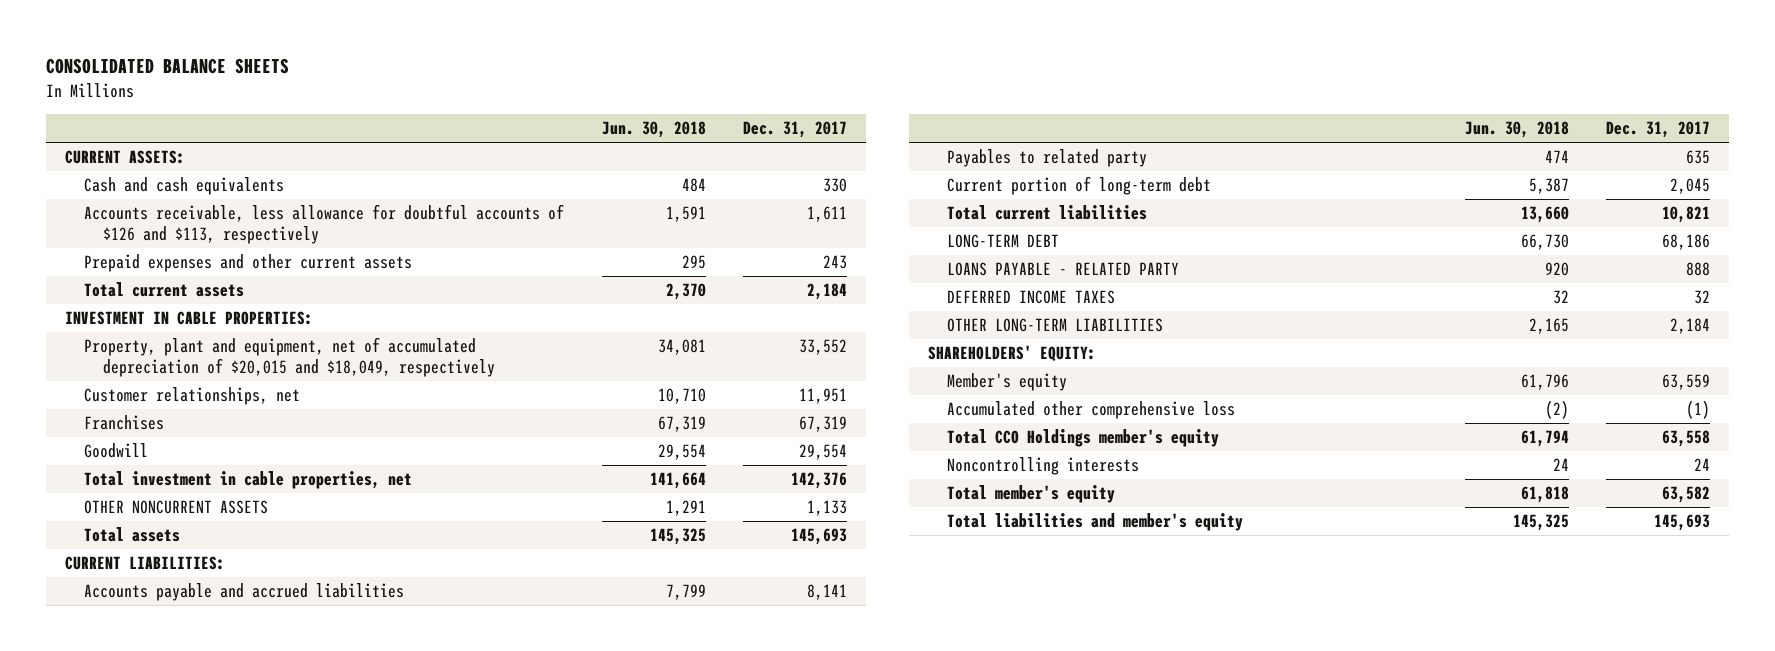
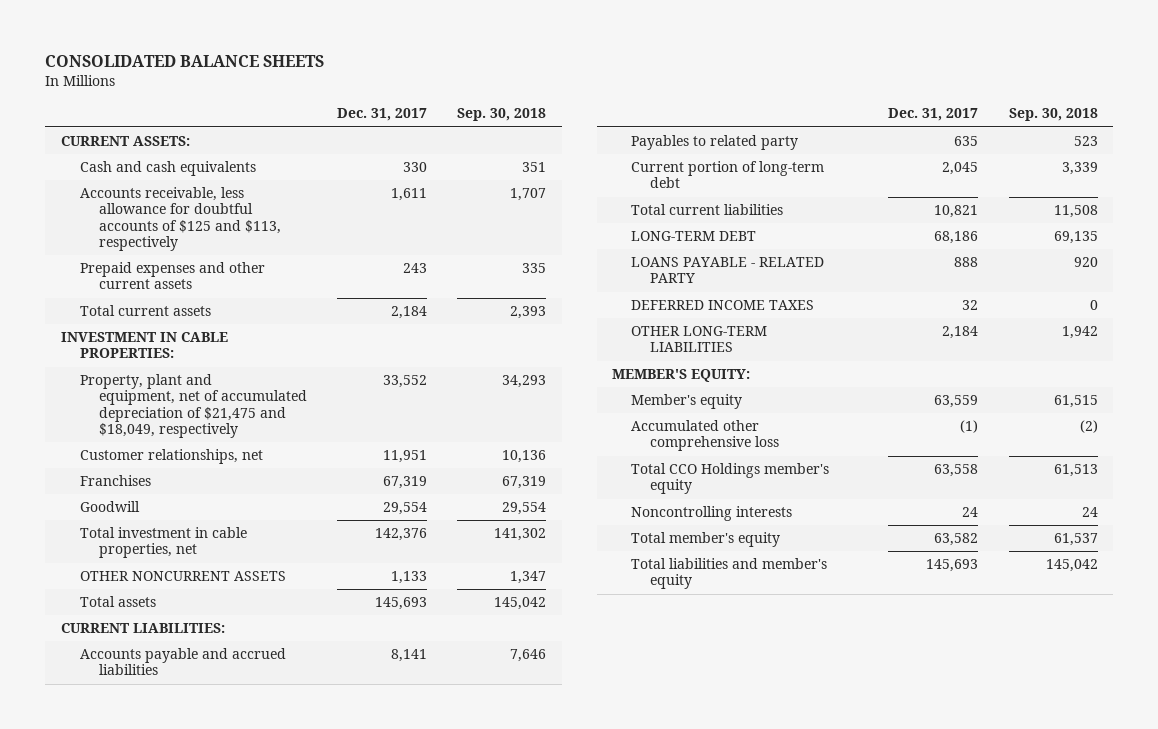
[601,121,706,139] Jun. 30, 2018 -> none
none -> [457,108,547,122] Sep. 30, 2018
[84,204,565,245] Accounts receivable, less allowance for doubtful accounts of $126 and $113, respectively -> [79,187,281,251] Accounts receivable, less allowance for doubtful accounts of $125 and $113, respectively
[84,337,496,378] Property, plant and equipment, net of accumulated depreciation of $20,015 and $18,049, respectively -> [79,374,307,438] Property, plant and equipment, net of accumulated depreciation of $21,475 and $18,049, respectively
[927,345,1096,363] SHAREHOLDERS' EQUITY: -> [611,369,750,383] MEMBER'S EQUITY:

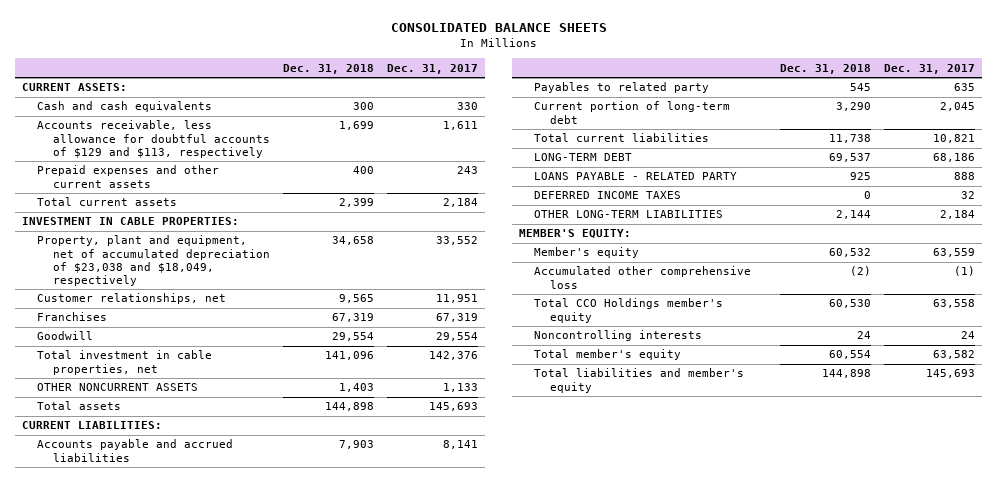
[457,108,547,122] Sep. 30, 2018 -> none
none -> [282,63,374,74] Dec. 31, 2018
[79,187,281,251] Accounts receivable, less allowance for doubtful accounts of $125 and $113, respectively -> [37,120,270,158] Accounts receivable, less allowance for doubtful accounts of $129 and $113, respectively
[79,374,307,438] Property, plant and equipment, net of accumulated depreciation of $21,475 and $18,049, respectively -> [37,235,270,286] Property, plant and equipment, net of accumulated depreciation of $23,038 and $18,049, respectively

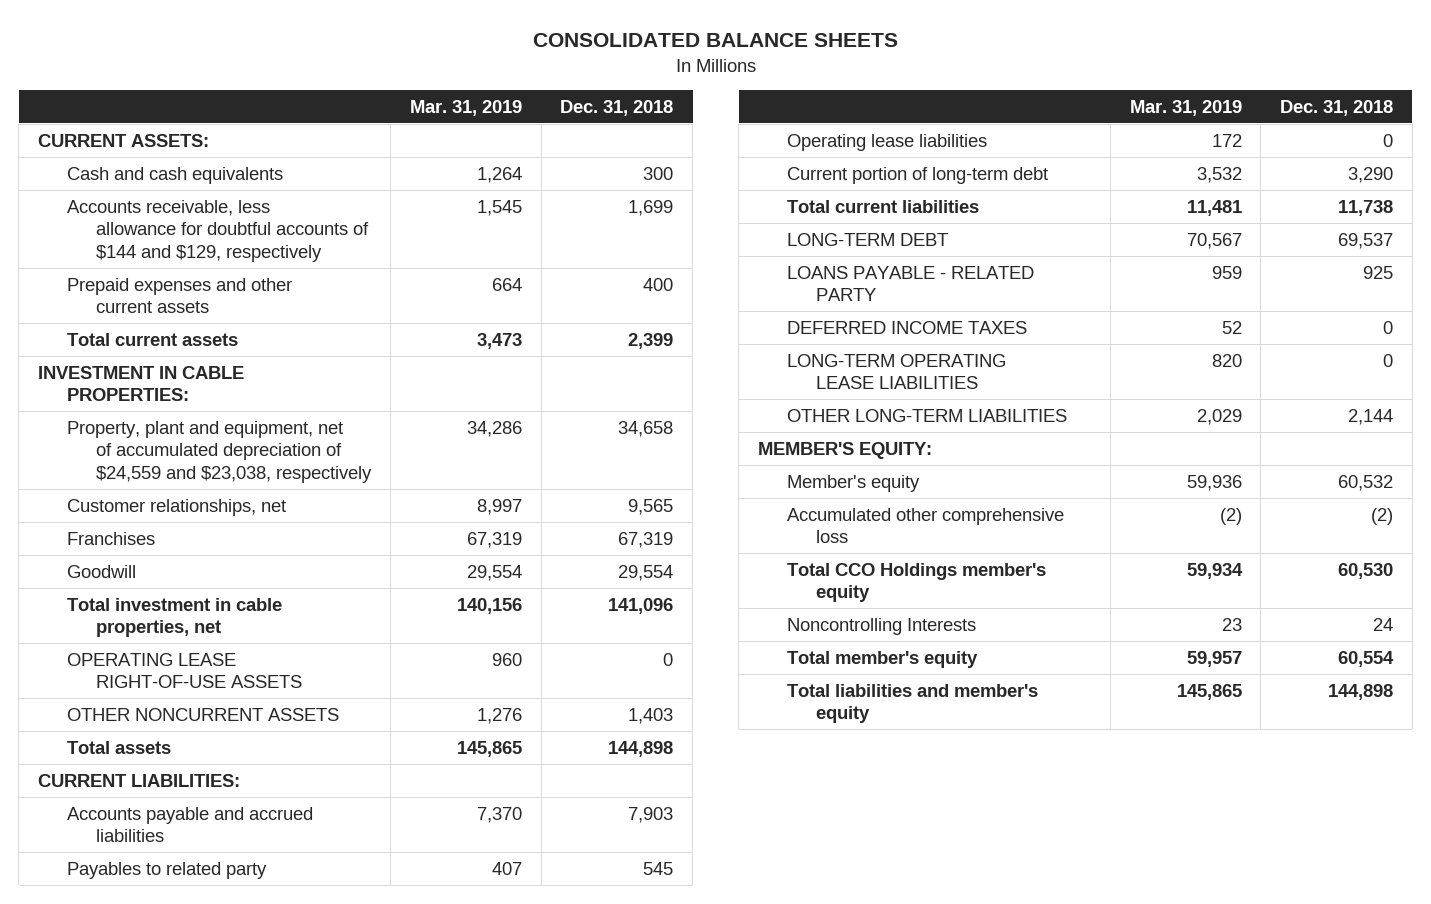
[387,63,479,74] Dec. 31, 2017 -> none
none -> [409,99,522,116] Mar. 31, 2019
[37,120,270,158] Accounts receivable, less allowance for doubtful accounts of $129 and $113, respectively -> [67,199,370,263] Accounts receivable, less allowance for doubtful accounts of $144 and $129, respectively
[37,235,270,286] Property, plant and equipment, net of accumulated depreciation of $23,038 and $18,049, respectively -> [67,420,373,484] Property, plant and equipment, net of accumulated depreciation of $24,559 and $23,038, respectively
none -> [67,652,303,689] OPERATING LEASE RIGHT-OF-USE ASSETS
none -> [786,133,987,151] Operating lease liabilities
none -> [786,353,1006,390] LONG-TERM OPERATING LEASE LIABILITIES
[534,330,703,342] Noncontrolling interests -> [786,617,976,635] Noncontrolling Interests

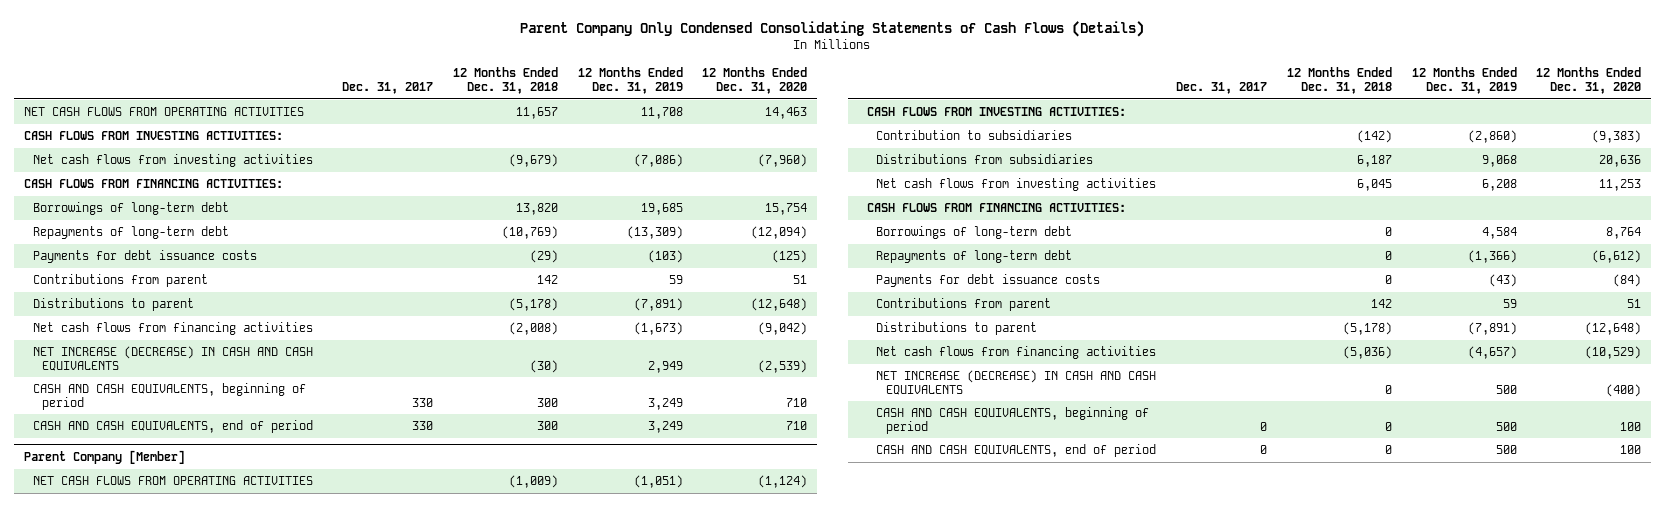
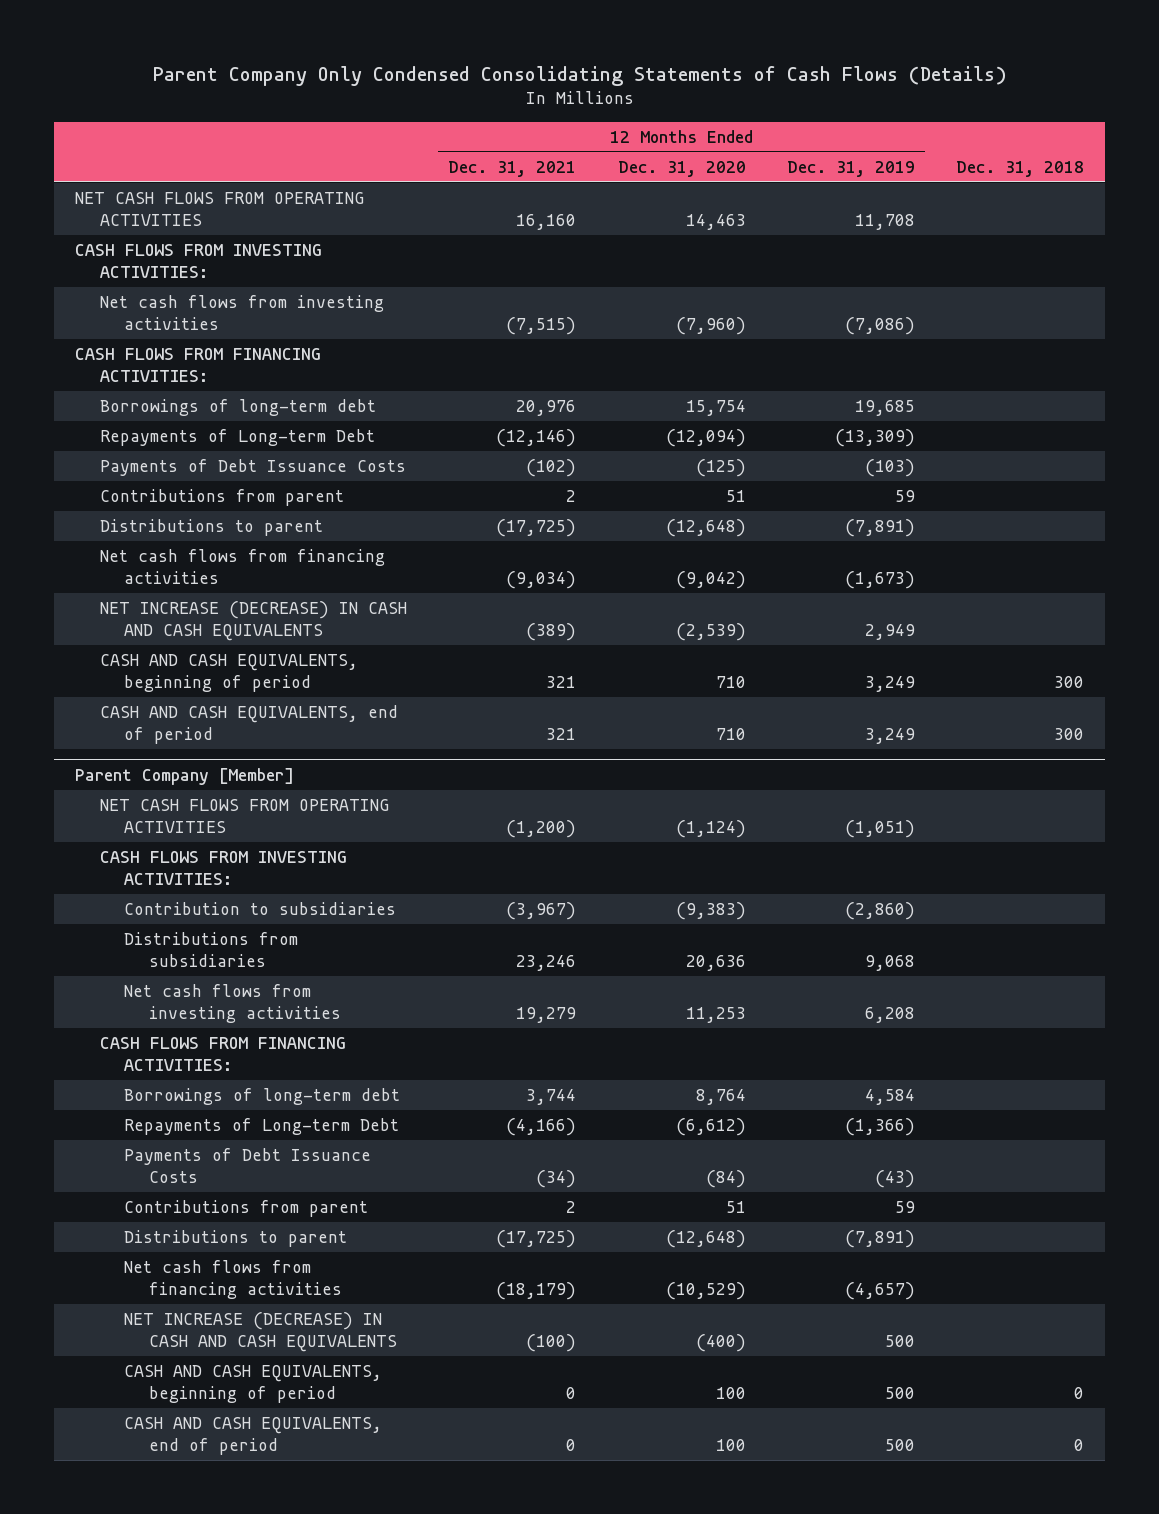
[342,82,434,95] Dec. 31, 2017 -> none
[452,67,558,95] 12 Months Ended Dec. 31, 2018 -> none
none -> [448,160,577,177] Dec. 31, 2021
none -> [956,160,1085,177] Dec. 31, 2018
[33,226,230,240] Repayments of long-term debt -> [99,428,375,446] Repayments of Long-term Debt
[33,250,258,264] Payments for debt issuance costs -> [99,458,406,476] Payments of Debt Issuance Costs
[876,250,1073,264] Repayments of long-term debt -> [124,1117,400,1135] Repayments of Long-term Debt
[876,274,1101,288] Payments for debt issuance costs -> [124,1147,372,1183] Payments of Debt Issuance Costs

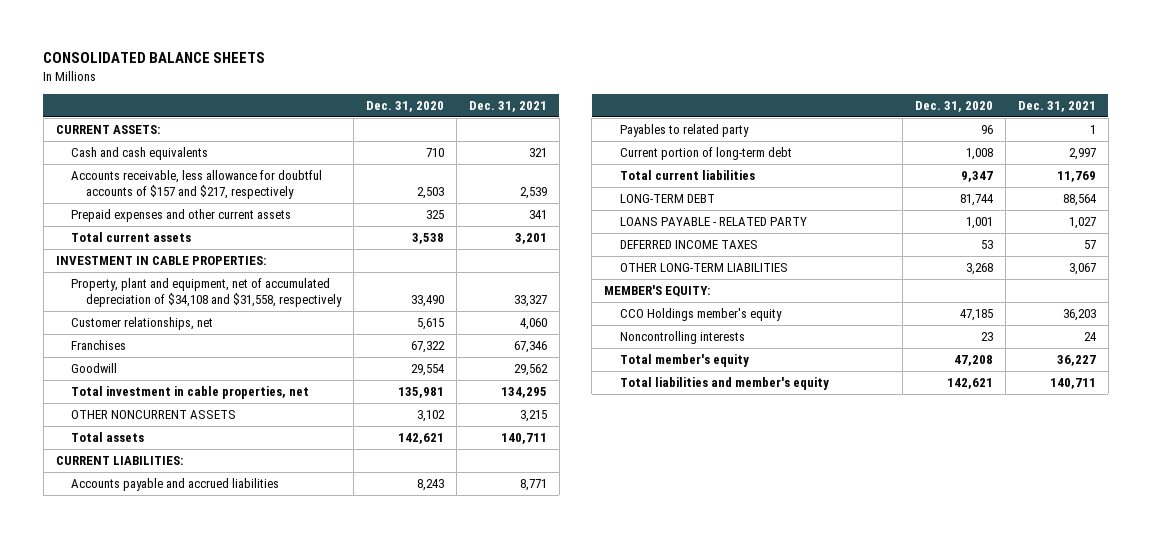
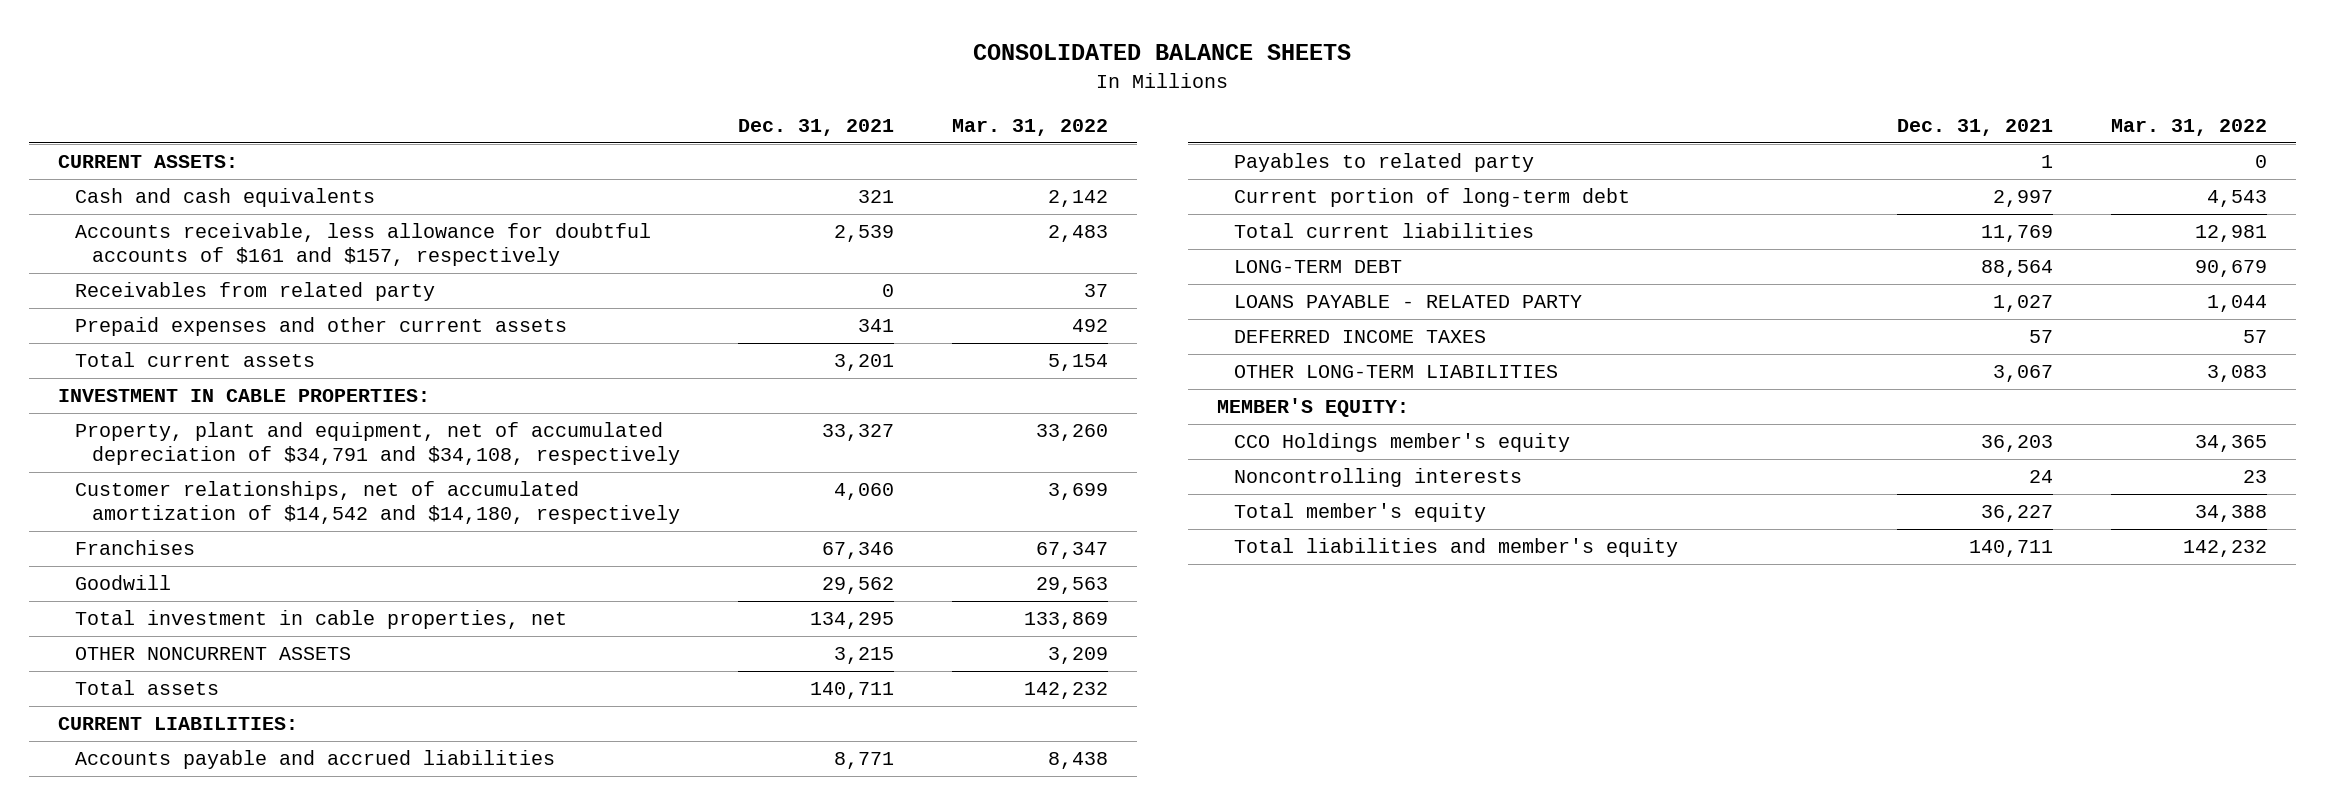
[366,100,445,112] Dec. 31, 2020 -> none
none -> [952,118,1109,136] Mar. 31, 2022
[70,169,322,200] Accounts receivable, less allowance for doubtful accounts of $157 and $217, respectively -> [75,223,652,267] Accounts receivable, less allowance for doubtful accounts of $161 and $157, respectively
none -> [75,282,436,302] Receivables from related party
[70,277,343,308] Property, plant and equipment, net of accumulated depreciation of $34,108 and $31,558, respectively -> [75,422,681,466] Property, plant and equipment, net of accumulated depreciation of $34,791 and $34,108, respectively
[70,316,213,330] Customer relationships, net -> [75,481,681,525] Customer relationships, net of accumulated amortization of $14,542 and $14,180, respectively

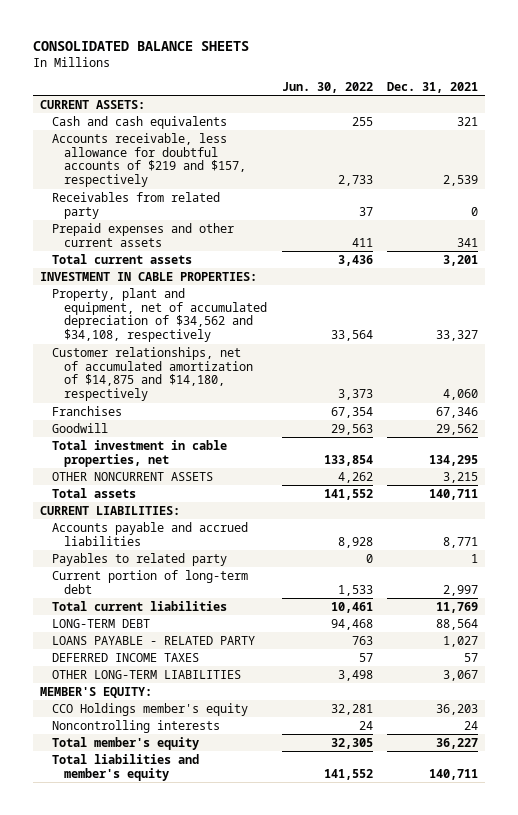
[952,118,1109,136] Mar. 31, 2022 -> none
none -> [281,82,373,94] Jun. 30, 2022
[75,223,652,267] Accounts receivable, less allowance for doubtful accounts of $161 and $157, respectively -> [51,132,247,188] Accounts receivable, less allowance for doubtful accounts of $219 and $157, respectively
[75,422,681,466] Property, plant and equipment, net of accumulated depreciation of $34,791 and $34,108, respectively -> [51,287,268,343] Property, plant and equipment, net of accumulated depreciation of $34,562 and $34,108, respectively
[75,481,681,525] Customer relationships, net of accumulated amortization of $14,542 and $14,180, respectively -> [51,346,254,402] Customer relationships, net of accumulated amortization of $14,875 and $14,180, respectively

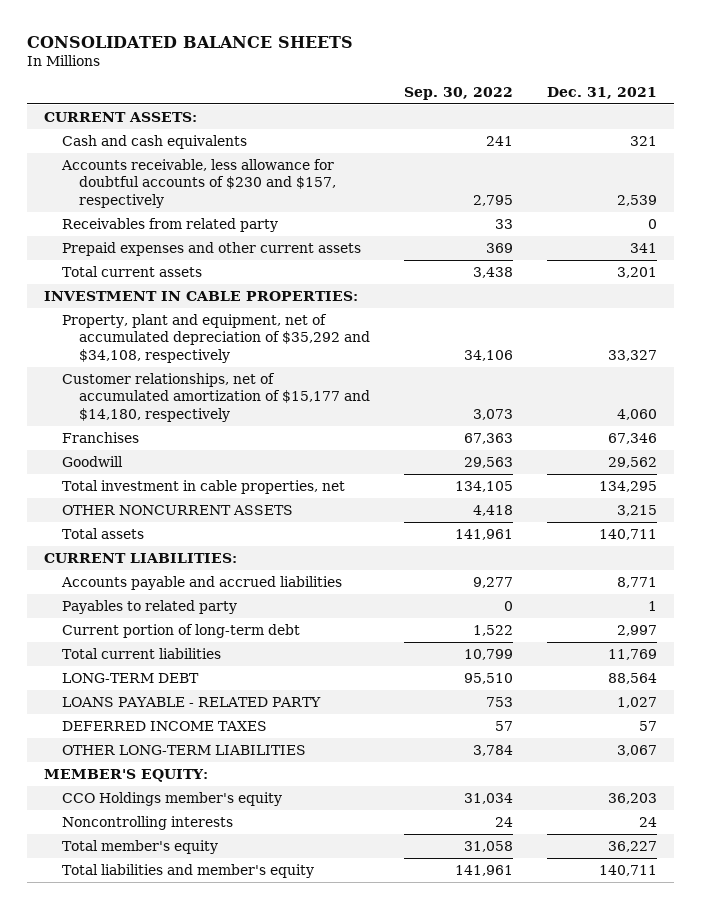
[281,82,373,94] Jun. 30, 2022 -> none
none -> [404,86,514,100] Sep. 30, 2022
[51,132,247,188] Accounts receivable, less allowance for doubtful accounts of $219 and $157, respectively -> [60,158,337,208] Accounts receivable, less allowance for doubtful accounts of $230 and $157, respectively
[51,287,268,343] Property, plant and equipment, net of accumulated depreciation of $34,562 and $34,108, respectively -> [61,313,371,363] Property, plant and equipment, net of accumulated depreciation of $35,292 and $34,108, respectively
[51,346,254,402] Customer relationships, net of accumulated amortization of $14,875 and $14,180, respectively -> [61,372,371,422] Customer relationships, net of accumulated amortization of $15,177 and $14,180, respectively

